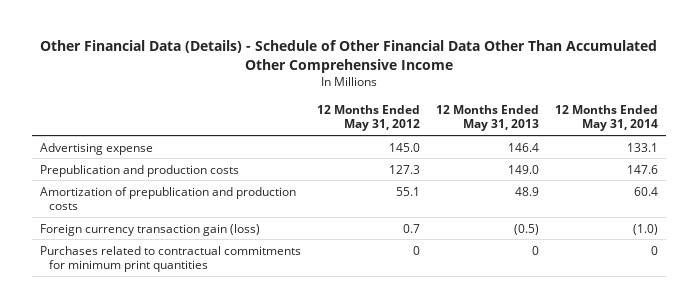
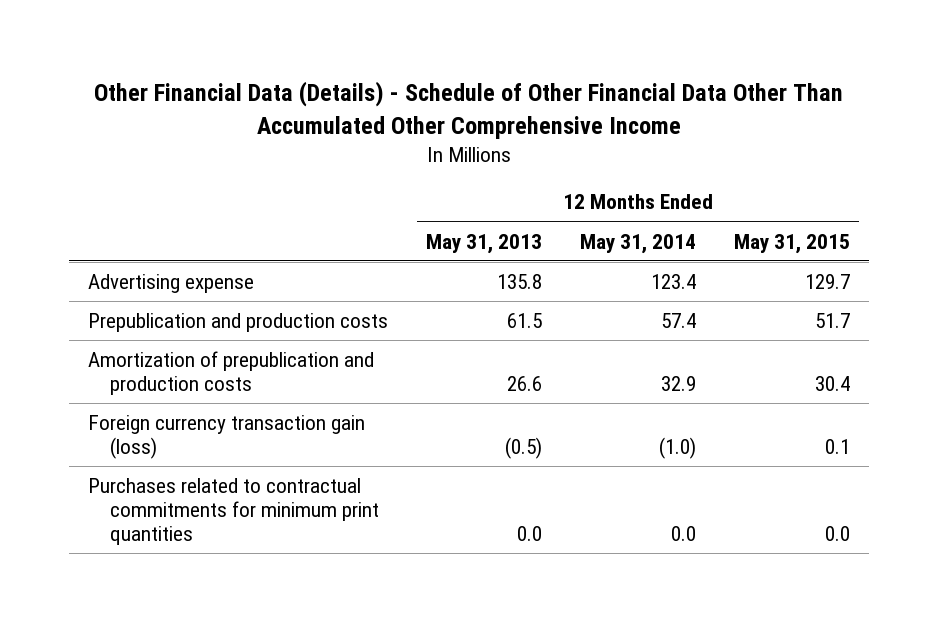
[317,105,421,132] 12 Months Ended May 31, 2012 -> none
none -> [733,233,850,254] May 31, 2015
[508,142,540,152] 146.4 -> [496,273,542,289] 135.8
[627,142,659,152] 133.1 -> [650,273,696,289] 123.4
[508,164,540,174] 149.0 -> [506,312,542,328] 61.5
[627,164,659,174] 147.6 -> [660,312,696,328] 57.4
[515,186,540,196] 48.9 -> [506,376,542,392] 26.6
[634,186,659,196] 60.4 -> [660,376,696,392] 32.9
[532,245,540,255] 0 -> [516,526,542,542] 0.0
[651,245,659,255] 0 -> [670,526,696,542] 0.0

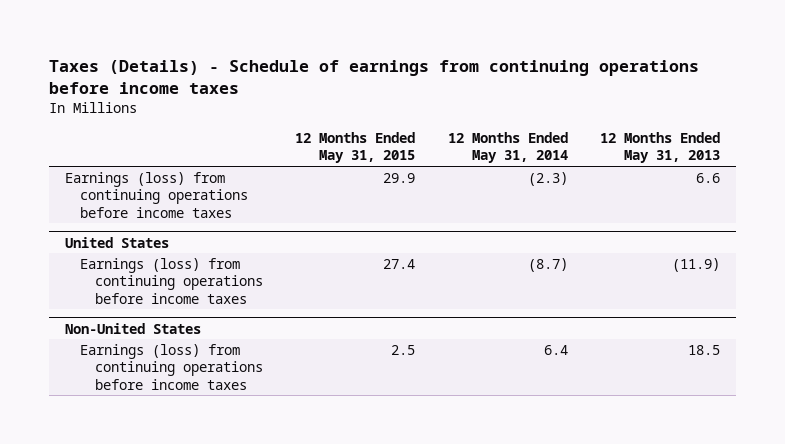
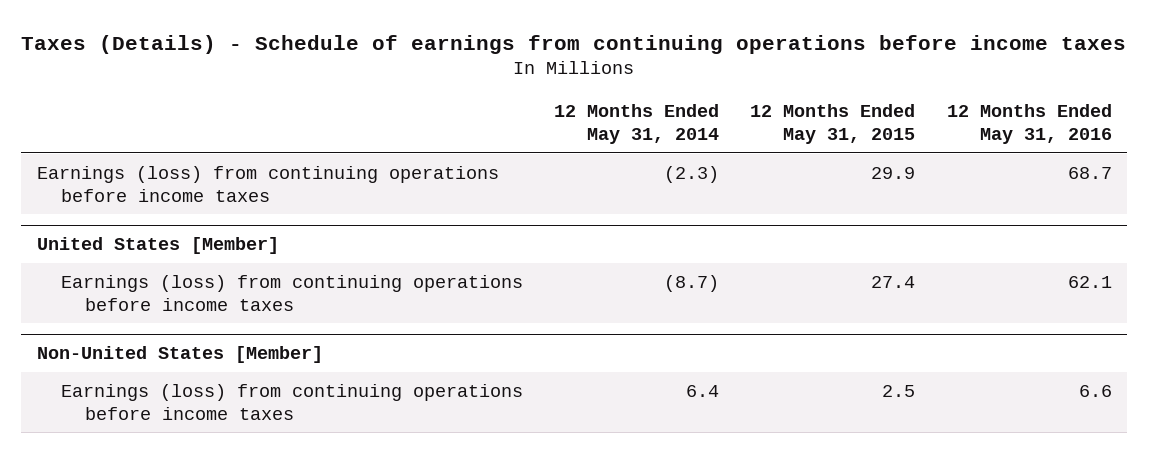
[599,131,720,164] 12 Months Ended May 31, 2013 -> none
none -> [946,104,1112,144] 12 Months Ended May 31, 2016
[65,236,170,248] United States -> [36,237,279,255] United States [Member]
[65,322,202,334] Non-United States -> [36,346,323,364] Non-United States [Member]

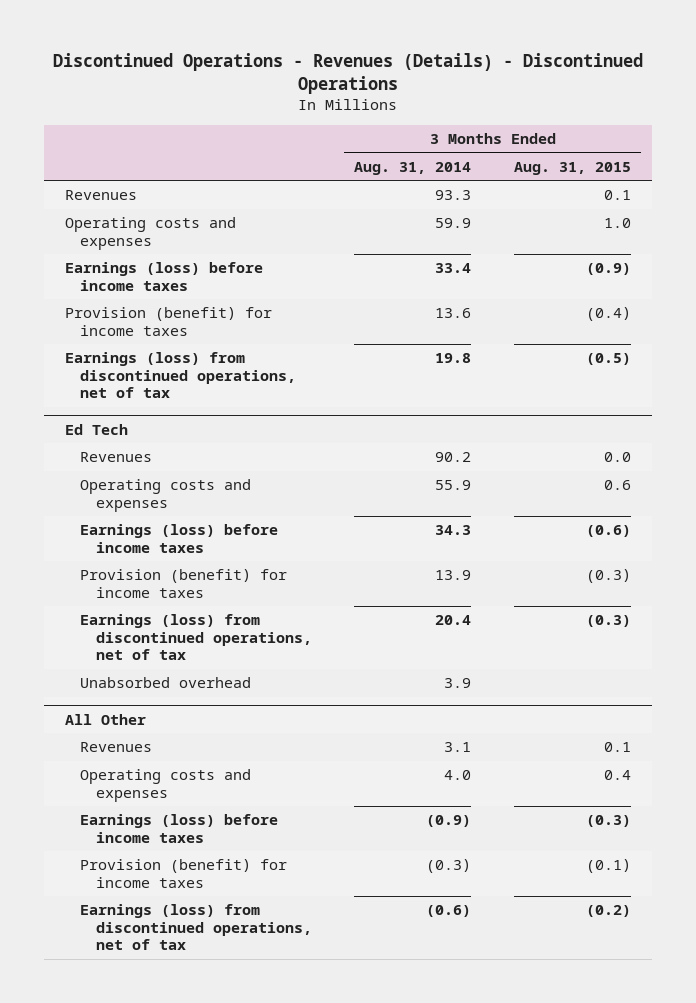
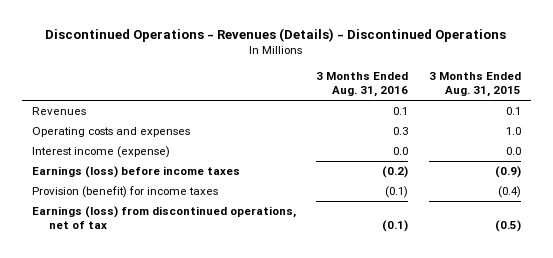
[354,161,472,175] Aug. 31, 2014 -> none
none -> [316,71,409,98] 3 Months Ended Aug. 31, 2016
none -> [31,146,170,159] Interest income (expense)
[65,423,129,435] Ed Tech -> none
[80,452,153,463] Revenues -> none
[80,479,252,512] Operating costs and expenses -> none
[80,524,279,553] Earnings (loss) before income taxes -> none
[80,569,288,598] Provision (benefit) for income taxes -> none
[80,614,312,661] Earnings (loss) from discontinued operations, net of tax -> none
[80,677,252,689] Unabsorbed overhead -> none
[65,713,147,725] All Other -> none
[80,742,153,753] Revenues -> none
[80,769,252,802] Operating costs and expenses -> none
[80,814,279,843] Earnings (loss) before income taxes -> none
[80,859,288,888] Provision (benefit) for income taxes -> none
[80,904,312,951] Earnings (loss) from discontinued operations, net of tax -> none

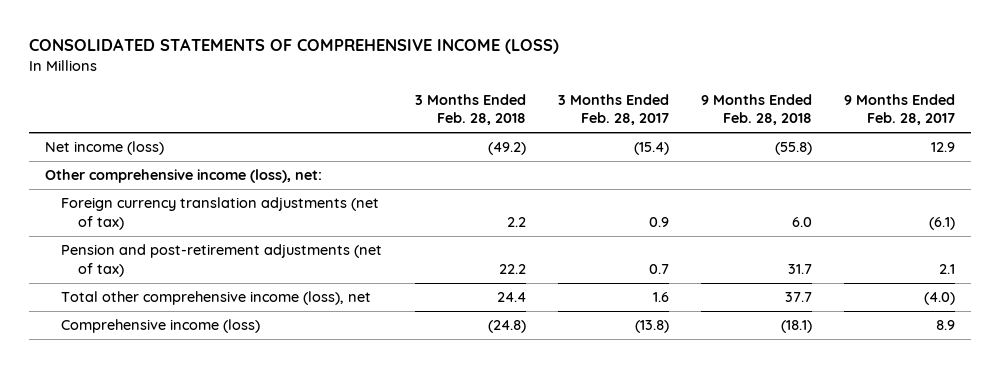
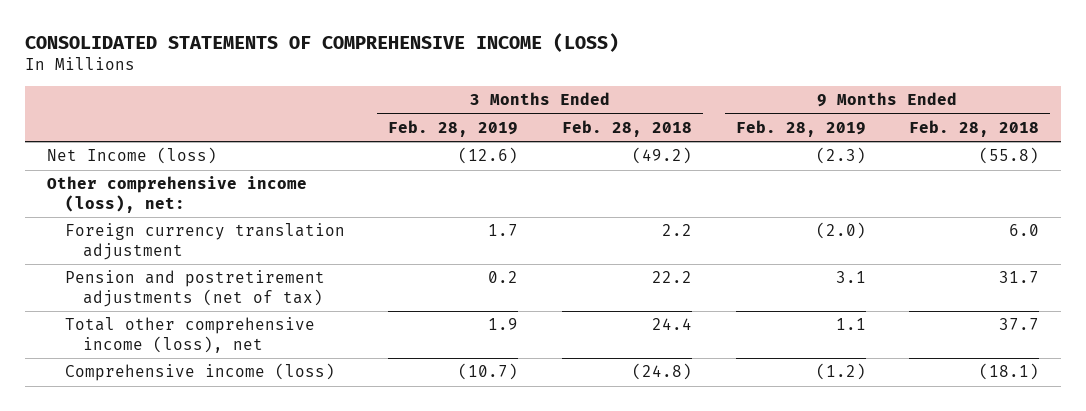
[557,93,669,126] 3 Months Ended Feb. 28, 2017 -> none
[844,93,956,126] 9 Months Ended Feb. 28, 2017 -> none
none -> [388,120,519,138] Feb. 28, 2019
none -> [735,120,866,138] Feb. 28, 2019
[44,141,164,156] Net income (loss) -> [47,147,218,165] Net Income (loss)
[61,197,380,231] Foreign currency translation adjustments (net of tax) -> [64,223,345,260] Foreign currency translation adjustment
[61,244,383,278] Pension and post-retirement adjustments (net of tax) -> [64,270,325,307] Pension and postretirement adjustments (net of tax)

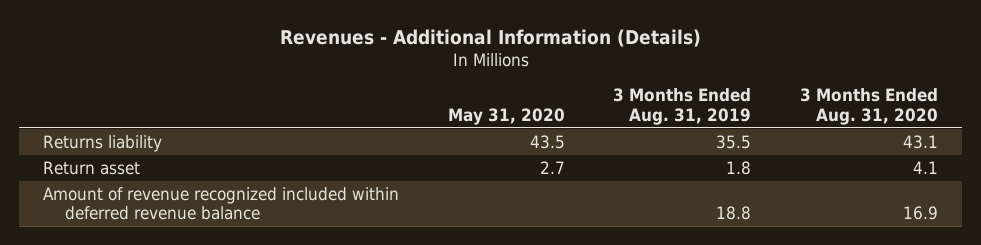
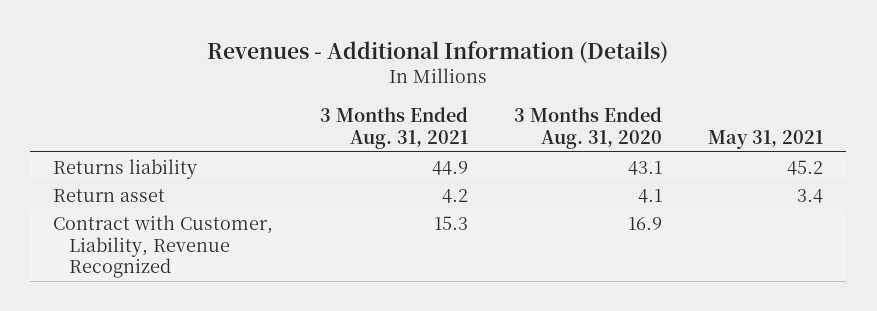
[447,107,565,125] May 31, 2020 -> none
[613,88,752,125] 3 Months Ended Aug. 31, 2019 -> none
none -> [319,107,468,150] 3 Months Ended Aug. 31, 2021
none -> [708,130,824,150] May 31, 2021
[43,186,400,221] Amount of revenue recognized included within deferred revenue balance -> [53,214,274,279] Contract with Customer, Liability, Revenue Recognized

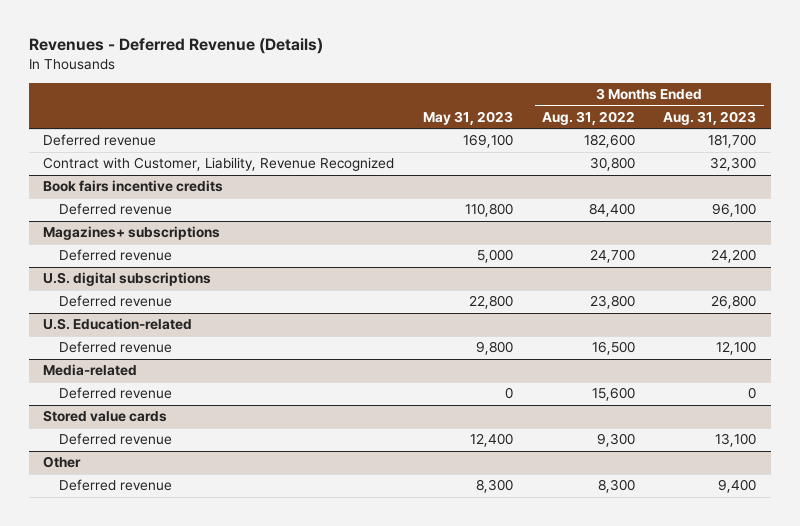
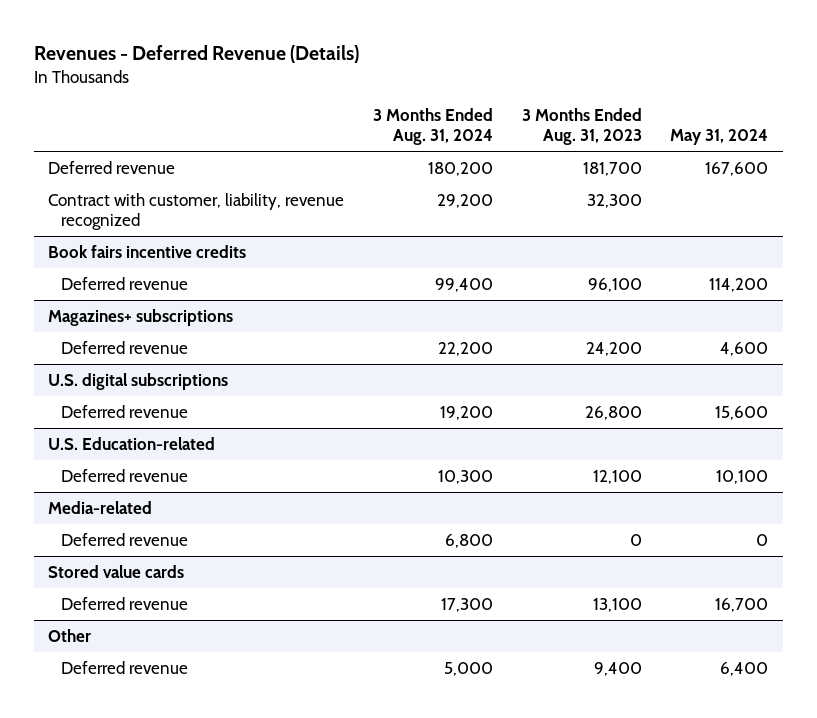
[423,110,514,125] May 31, 2023 -> none
[541,110,635,125] Aug. 31, 2022 -> none
none -> [372,108,493,146] 3 Months Ended Aug. 31, 2024
none -> [670,129,769,146] May 31, 2024
[43,157,395,172] Contract with Customer, Liability, Revenue Recognized -> [48,192,345,230] Contract with customer, liability, revenue recognized

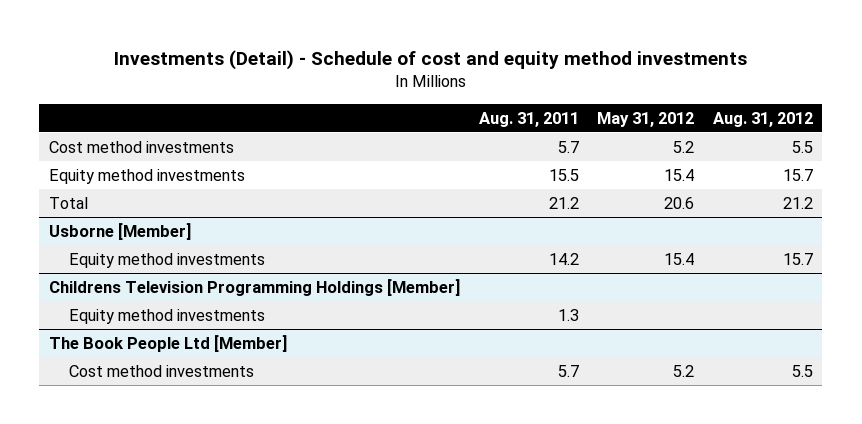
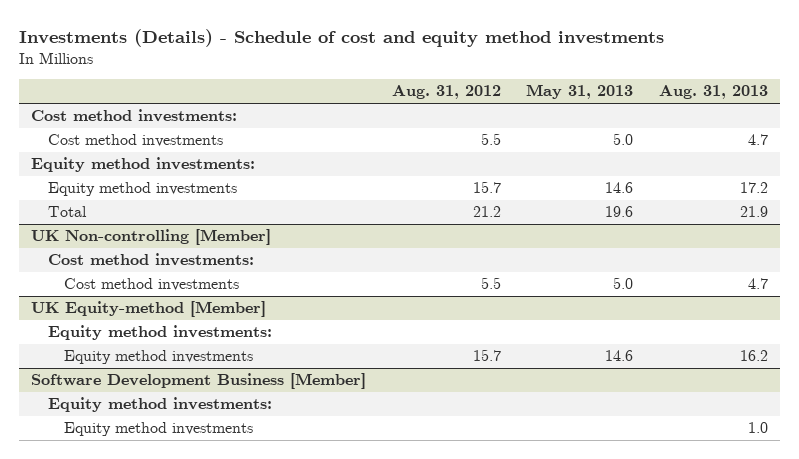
[113,50,747,71] Investments (Detail) - Schedule of cost and equity method investments -> [18,28,664,47] Investments (Details) - Schedule of cost and equity method investments
[478,111,579,127] Aug. 31, 2011 -> none
[597,111,695,127] May 31, 2012 -> none
none -> [526,84,634,100] May 31, 2013
none -> [658,85,768,100] Aug. 31, 2013
none -> [31,109,238,123] Cost method investments:
none -> [31,157,256,173] Equity method investments:
[48,222,191,240] Usborne [Member] -> none
none -> [31,229,272,246] UK Non-controlling [Member]
none -> [47,253,254,267] Cost method investments:
none -> [63,278,239,292] Cost method investments
none -> [31,301,267,318] UK Equity-method [Member]
none -> [47,325,272,341] Equity method investments:
[48,278,460,296] Childrens Television Programming Holdings [Member] -> none
none -> [31,373,367,390] Software Development Business [Member]
none -> [47,397,272,413] Equity method investments:
[48,334,287,352] The Book People Ltd [Member] -> none
[69,364,255,377] Cost method investments -> none

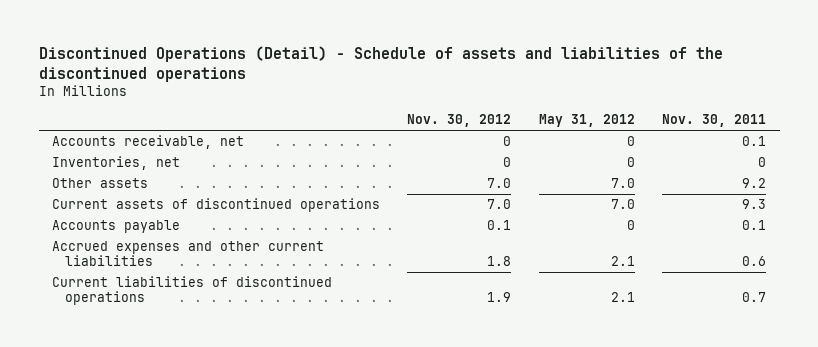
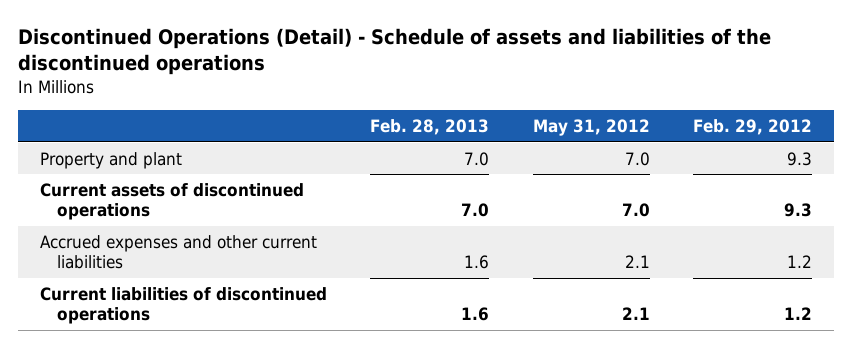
[407,114,512,128] Nov. 30, 2012 -> none
[661,114,766,128] Nov. 30, 2011 -> none
none -> [370,119,490,136] Feb. 28, 2013
none -> [693,119,813,136] Feb. 29, 2012
[52,135,245,150] Accounts receivable, net -> none
[52,156,181,171] Inventories, net -> none
[52,178,149,189] Other assets -> none
none -> [39,151,182,169] Property and plant
[52,220,181,234] Accounts payable -> none

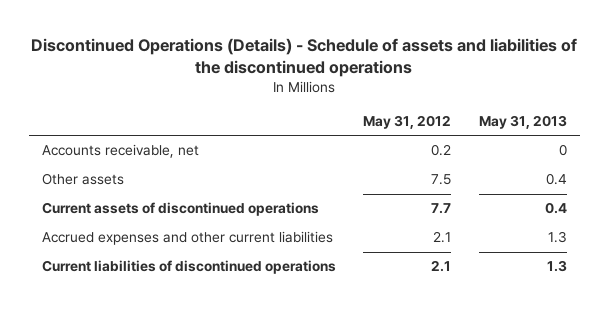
[17,28,771,76] Discontinued Operations (Detail) - Schedule of assets and liabilities of the discontinued operations -> [31,37,578,77] Discontinued Operations (Details) - Schedule of assets and liabilities of the discontinued operations
[370,119,490,136] Feb. 28, 2013 -> none
[693,119,813,136] Feb. 29, 2012 -> none
none -> [478,114,567,129] May 31, 2013
[39,151,182,169] Property and plant -> none
none -> [42,144,200,159] Accounts receivable, net
none -> [42,173,125,186] Other assets
[621,203,650,218] 7.0 -> [431,203,452,215] 7.7

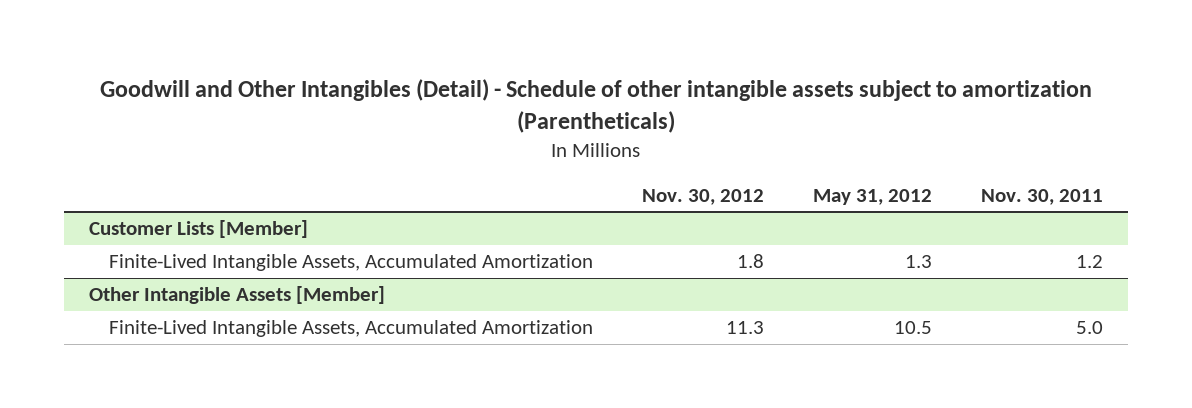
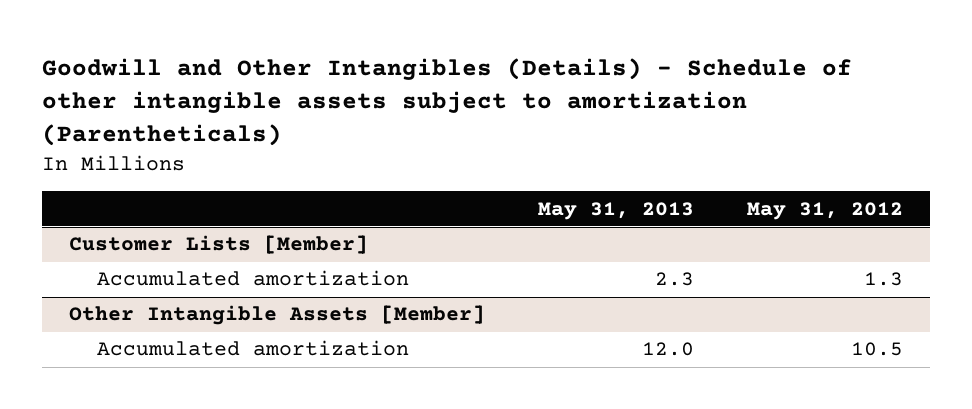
[100,78,1093,134] Goodwill and Other Intangibles (Detail) - Schedule of other intangible assets subject to amortization (Parentheticals) -> [42,58,853,147] Goodwill and Other Intangibles (Details) - Schedule of other intangible assets subject to amortization (Parentheticals)
[642,188,765,205] Nov. 30, 2012 -> none
[981,188,1104,205] Nov. 30, 2011 -> none
none -> [538,201,695,220] May 31, 2013
[109,254,594,272] Finite-Lived Intangible Assets, Accumulated Amortization -> [97,270,410,287] Accumulated amortization
[109,320,594,338] Finite-Lived Intangible Assets, Accumulated Amortization -> [97,340,410,357] Accumulated amortization

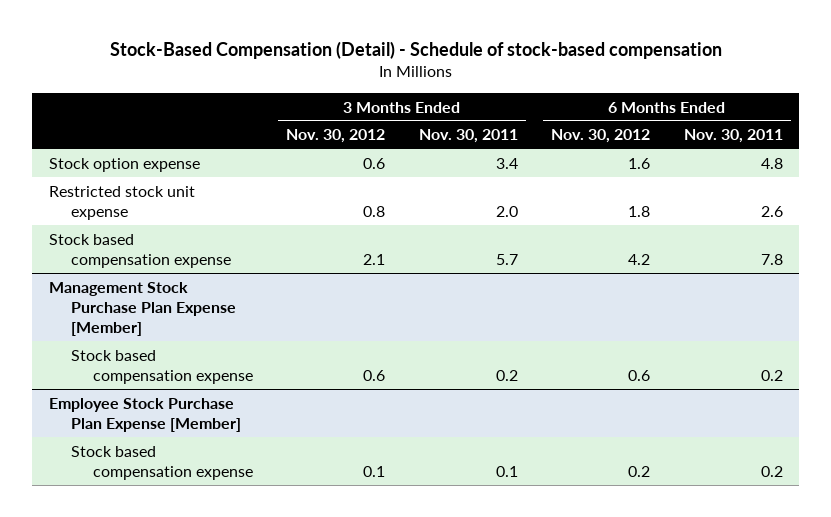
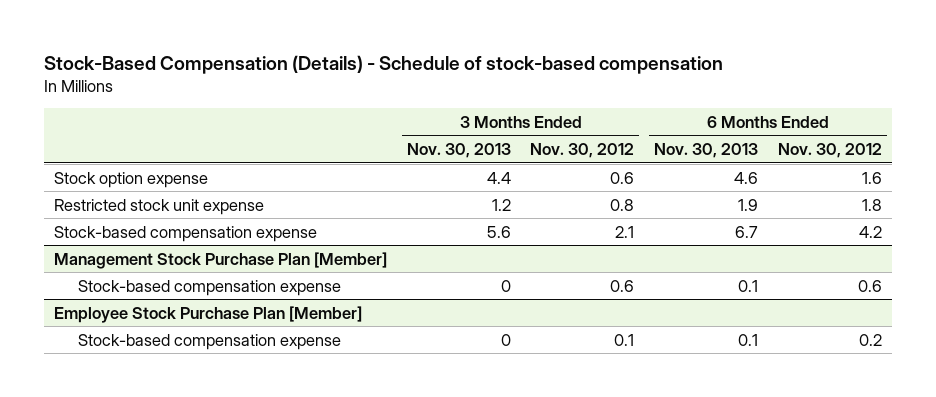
[109,41,722,60] Stock-Based Compensation (Detail) - Schedule of stock-based compensation -> [44,54,724,74] Stock-Based Compensation (Details) - Schedule of stock-based compensation
[418,129,518,144] Nov. 30, 2011 -> none
[683,129,783,144] Nov. 30, 2011 -> none
none -> [406,143,511,159] Nov. 30, 2013
none -> [654,143,759,159] Nov. 30, 2013
[48,233,231,268] Stock based compensation expense -> [53,225,317,242] Stock-based compensation expense
[48,281,236,336] Management Stock Purchase Plan Expense [Member] -> [53,251,387,269] Management Stock Purchase Plan [Member]
[70,349,253,384] Stock based compensation expense -> [78,279,342,296] Stock-based compensation expense
[48,397,241,432] Employee Stock Purchase Plan Expense [Member] -> [53,305,362,323] Employee Stock Purchase Plan [Member]
[70,445,253,480] Stock based compensation expense -> [78,333,342,350] Stock-based compensation expense

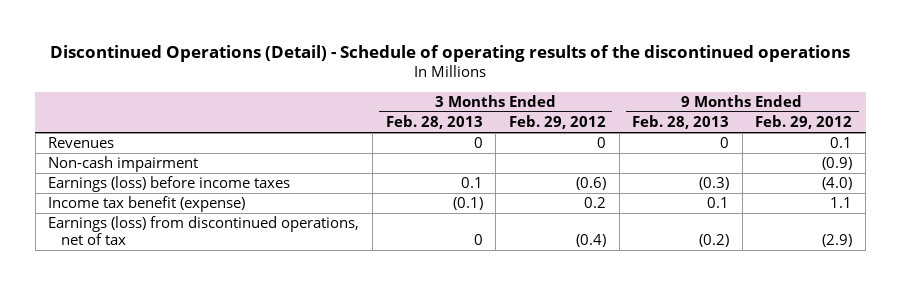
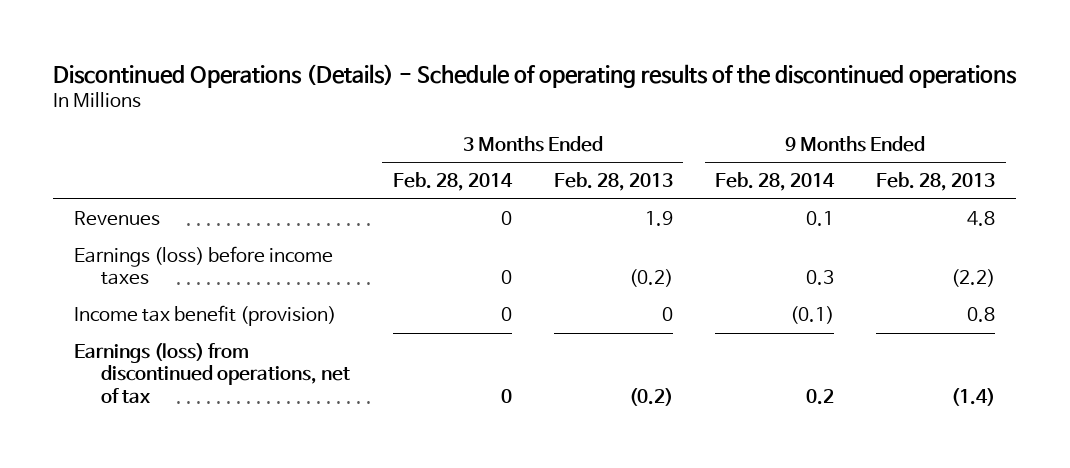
[50,44,851,62] Discontinued Operations (Detail) - Schedule of operating results of the discontinued operations -> [53,64,1018,89] Discontinued Operations (Details) - Schedule of operating results of the discontinued operations
[508,115,606,130] Feb. 29, 2012 -> none
[755,115,853,130] Feb. 29, 2012 -> none
none -> [392,172,513,192] Feb. 28, 2014
none -> [715,172,836,192] Feb. 28, 2014
[48,156,199,173] Non-cash impairment -> none
[473,137,483,149] 0 -> [644,210,673,226] 1.9
[720,137,730,149] 0 -> [967,210,996,226] 4.8
[460,177,483,189] 0.1 -> [628,269,673,288] (0.2)
[699,177,730,191] (0.3) -> [951,269,996,288] (2.2)
[48,196,246,213] Income tax benefit (expense) -> [74,304,337,326] Income tax benefit (provision)
[452,197,483,211] (0.1) -> [661,306,673,321] 0
[707,197,730,209] 0.1 -> [967,306,996,322] 0.8
[473,234,483,246] 0 -> [628,387,673,406] (0.2)
[699,234,730,248] (0.2) -> [951,387,996,406] (1.4)

